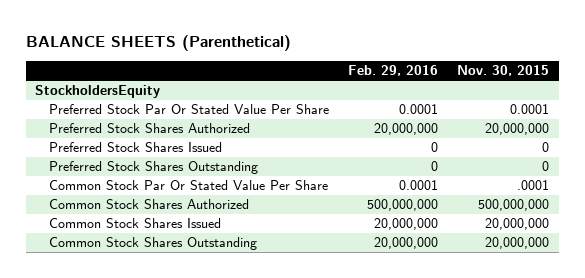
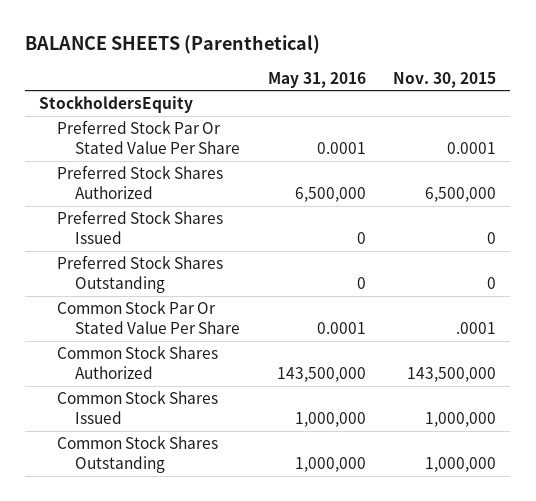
[347,65,438,77] Feb. 29, 2016 -> none
none -> [267,71,366,88] May 31, 2016
[485,123,550,136] 20,000,000 -> [425,187,497,203] 6,500,000
[478,199,550,212] 500,000,000 -> [407,367,497,383] 143,500,000
[485,218,550,231] 20,000,000 -> [425,412,497,428] 1,000,000
[485,237,550,250] 20,000,000 -> [425,457,497,473] 1,000,000

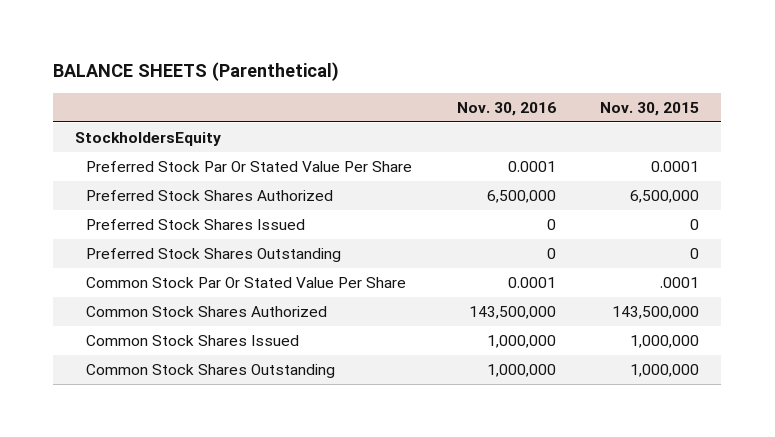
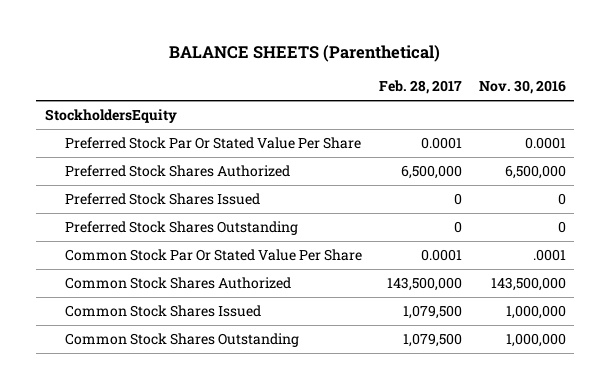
[600,101,700,116] Nov. 30, 2015 -> none
none -> [378,80,462,95] Feb. 28, 2017
[507,276,556,288] 0.0001 -> [532,249,566,262] .0001

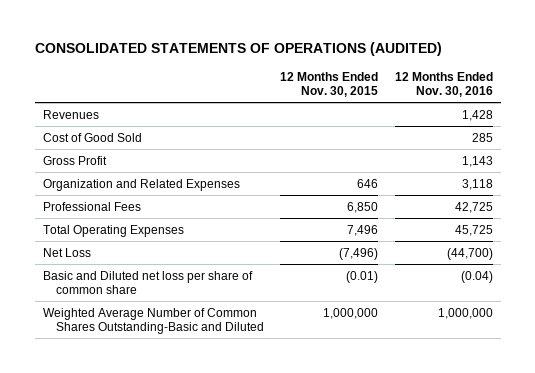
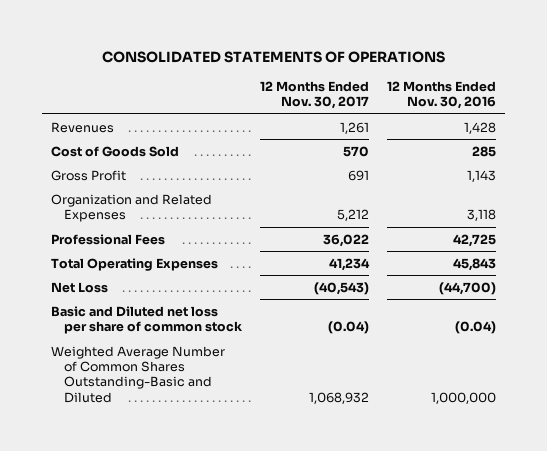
[34,42,442,57] CONSOLIDATED STATEMENTS OF OPERATIONS (AUDITED) -> [101,50,445,63] CONSOLIDATED STATEMENTS OF OPERATIONS
[280,71,379,98] 12 Months Ended Nov. 30, 2015 -> none
none -> [260,80,370,109] 12 Months Ended Nov. 30, 2017
[42,132,142,142] Cost of Good Sold -> [51,145,180,157] Cost of Goods Sold
[454,224,493,236] 45,725 -> [452,257,496,271] 45,843
[42,270,253,295] Basic and Diluted net loss per share of common share -> [51,305,243,335] Basic and Diluted net loss per share of common stock

